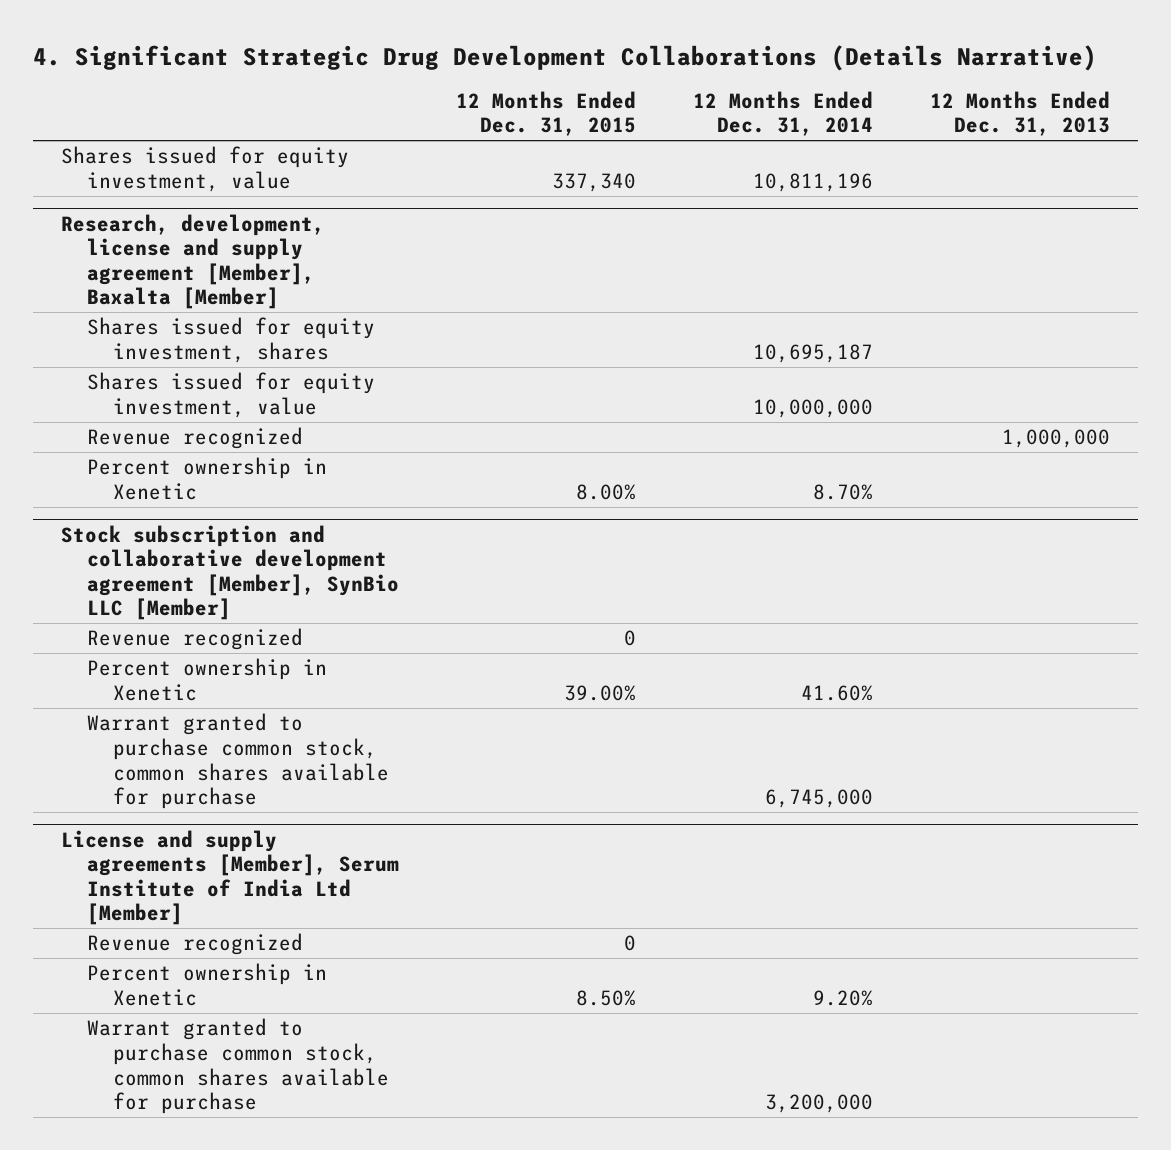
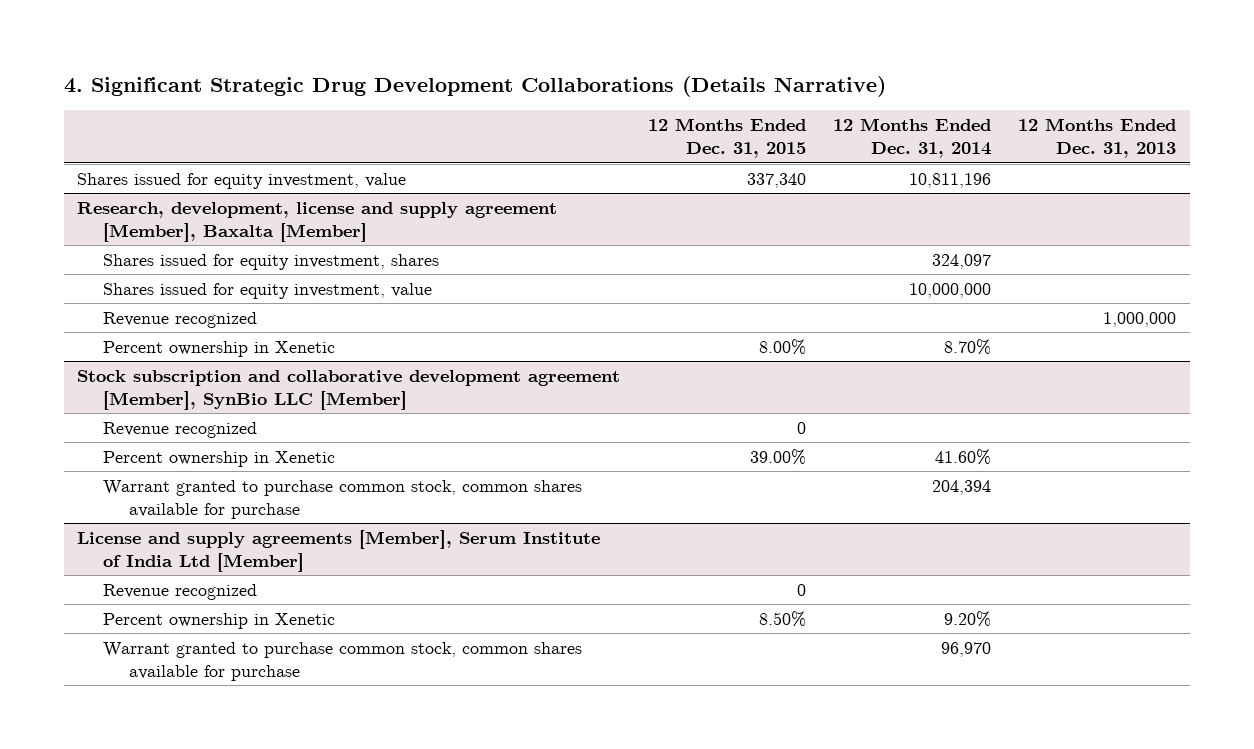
[752,343,873,363] 10,695,187 -> [931,253,991,269] 324,097
[764,789,873,809] 6,745,000 -> [931,479,991,495] 204,394
[764,1094,873,1114] 3,200,000 -> [940,641,991,657] 96,970

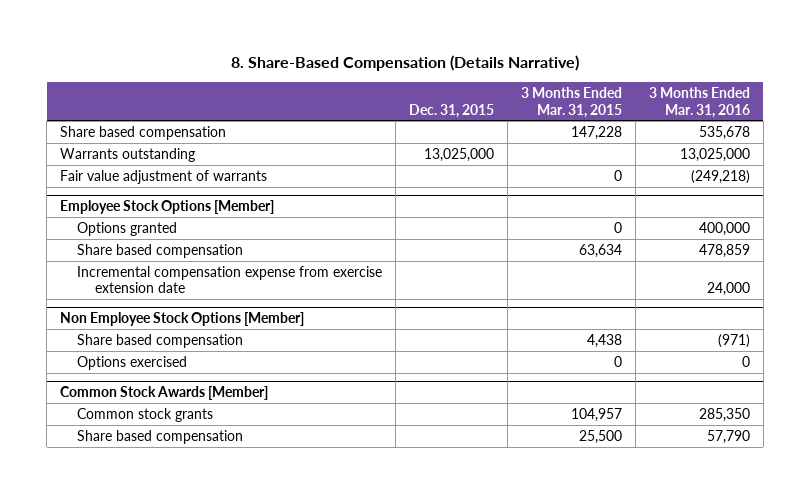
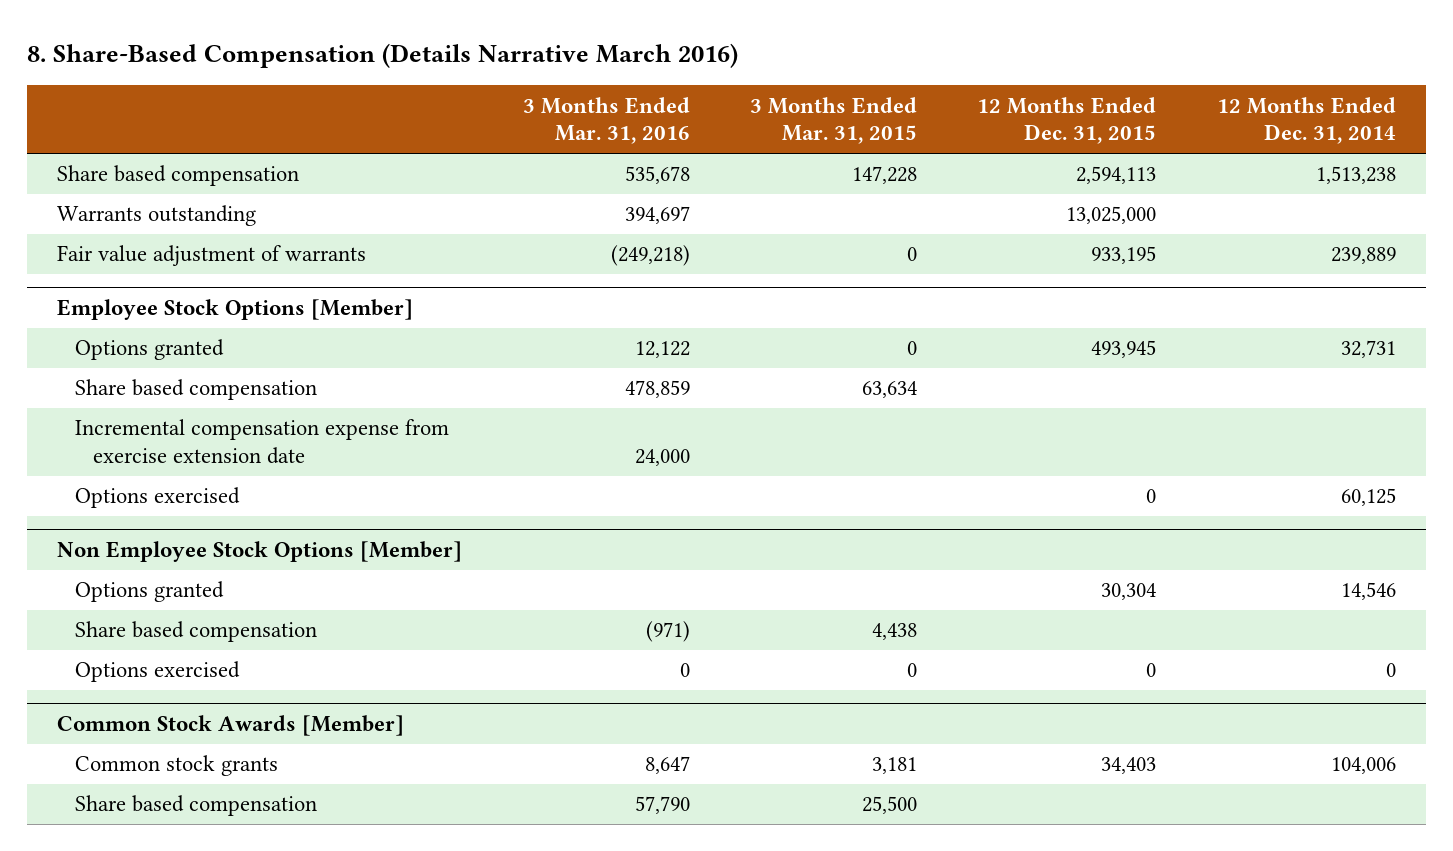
[230,55,579,72] 8. Share-Based Compensation (Details Narrative) -> [27,43,739,69] 8. Share-Based Compensation (Details Narrative March 2016)
[409,103,495,118] Dec. 31, 2015 -> none
none -> [977,96,1157,145] 12 Months Ended Dec. 31, 2015
none -> [1216,96,1396,145] 12 Months Ended Dec. 31, 2014
[679,147,750,162] 13,025,000 -> [624,206,690,225] 394,697
[698,221,750,236] 400,000 -> [634,341,690,359] 12,122
none -> [75,487,241,509] Options exercised
none -> [75,581,225,603] Options granted
[570,407,622,422] 104,957 -> [872,757,918,775] 3,181
[698,407,750,422] 285,350 -> [644,756,690,775] 8,647

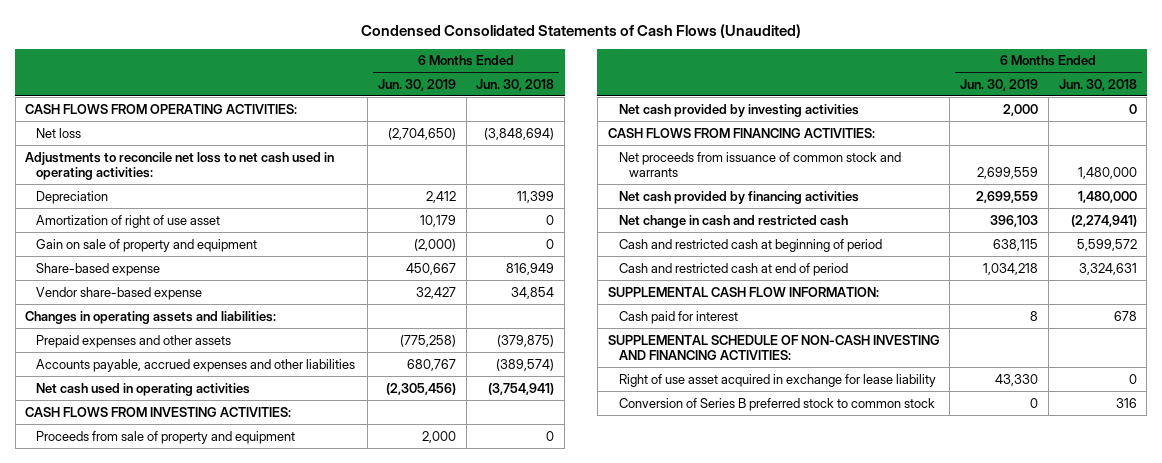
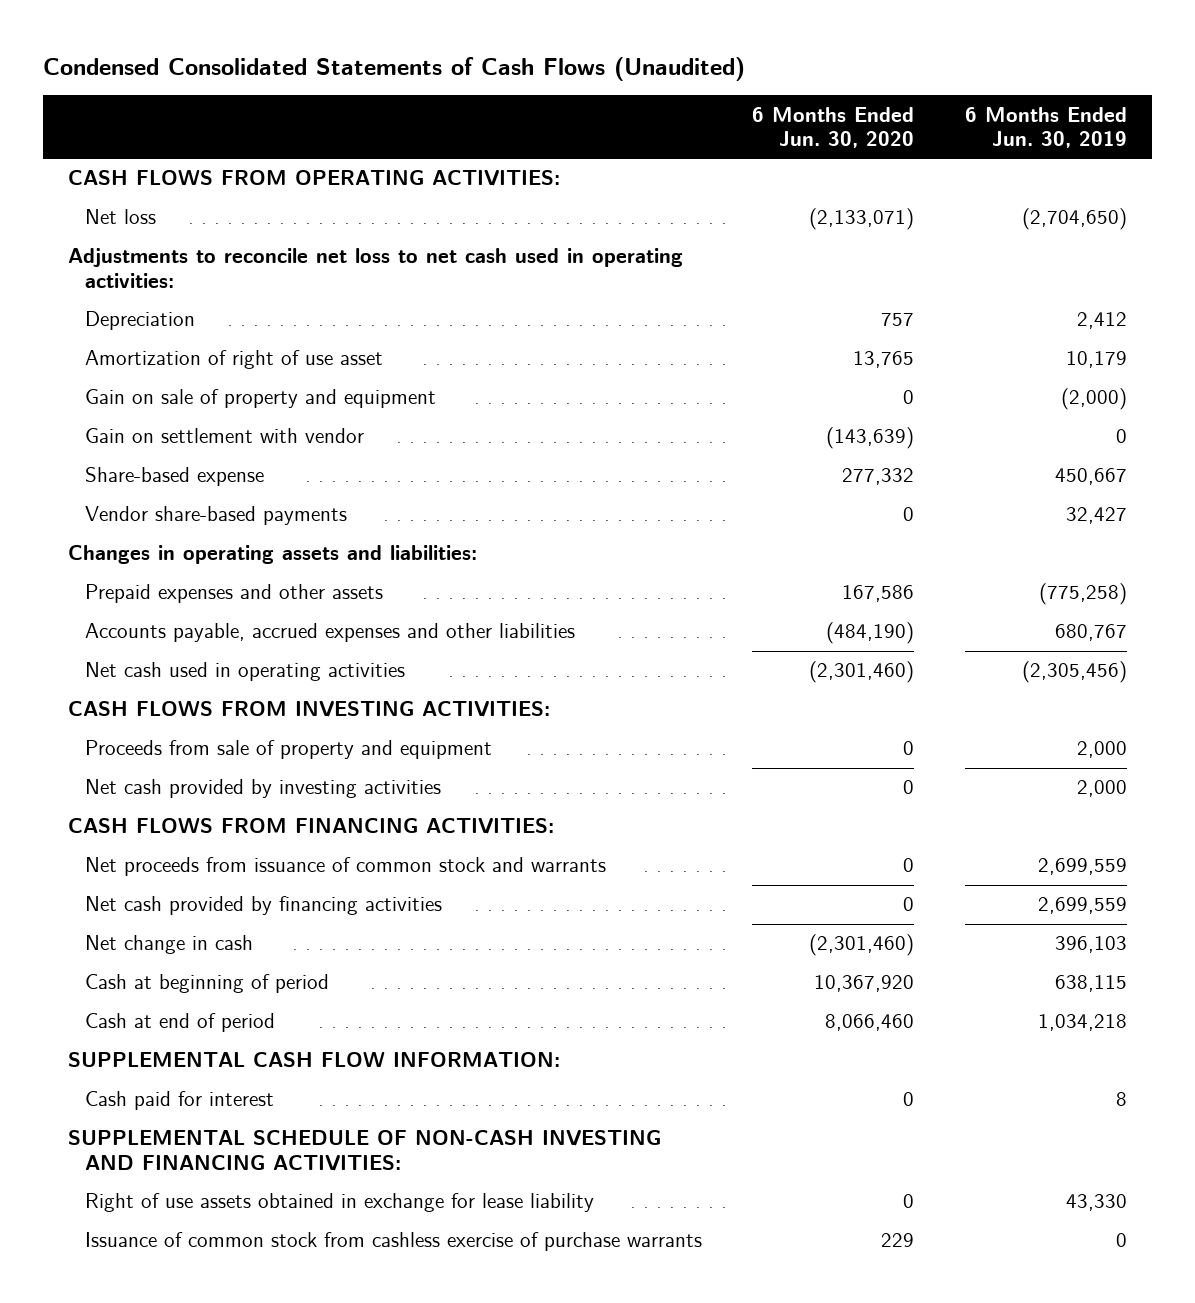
[476,78,555,91] Jun. 30, 2018 -> none
none -> [752,106,915,148] 6 Months Ended Jun. 30, 2020
none -> [84,428,364,444] Gain on settlement with vendor
[36,286,203,300] Vendor share-based expense -> [84,506,347,526] Vendor share-based payments
[618,214,848,228] Net change in cash and restricted cash -> [84,935,253,955] Net change in cash
[618,238,882,252] Cash and restricted cash at beginning of period -> [84,974,329,994] Cash at beginning of period
[618,262,848,276] Cash and restricted cash at end of period -> [84,1013,275,1033] Cash at end of period
[618,397,935,411] Conversion of Series B preferred stock to common stock -> none
[618,373,936,387] Right of use asset acquired in exchange for lease liability -> [84,1193,594,1213] Right of use assets obtained in exchange for lease liability
none -> [84,1232,702,1252] Issuance of common stock from cashless exercise of purchase warrants

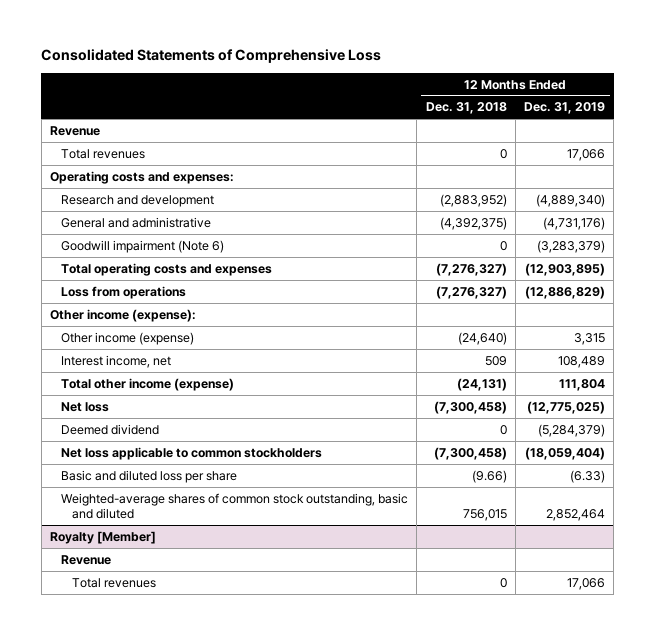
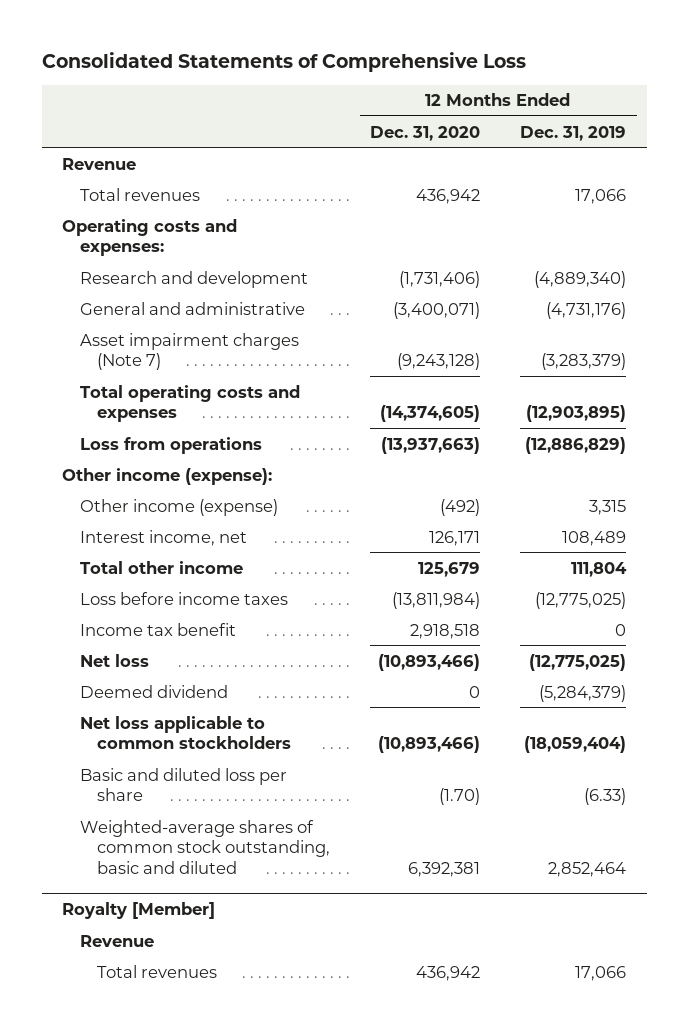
[425,102,507,115] Dec. 31, 2018 -> none
none -> [370,125,481,141] Dec. 31, 2020
[61,239,225,253] Goodwill impairment (Note 6) -> [79,332,299,371] Asset impairment charges (Note 7)
[61,377,235,391] Total other income (expense) -> [79,560,243,574] Total other income
none -> [79,591,288,605] Loss before income taxes
none -> [79,622,236,636] Income tax benefit

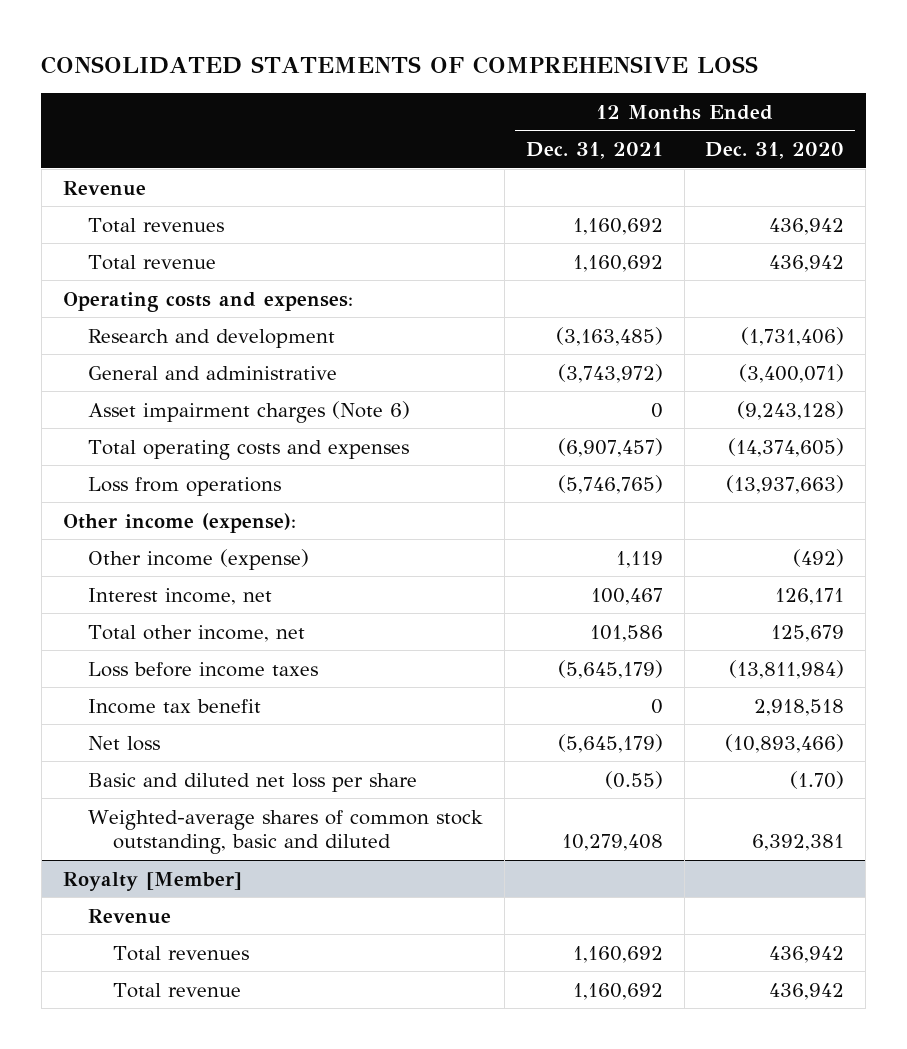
[41,51,526,72] Consolidated Statements of Comprehensive Loss -> [41,55,759,74] CONSOLIDATED STATEMENTS OF COMPREHENSIVE LOSS
[520,125,627,141] Dec. 31, 2019 -> none
none -> [525,142,663,160] Dec. 31, 2021
none -> [87,254,216,270] Total revenue
[79,332,299,371] Asset impairment charges (Note 7) -> [87,400,410,423] Asset impairment charges (Note 6)
[79,560,243,574] Total other income -> [87,624,305,642] Total other income, net
[79,684,228,698] Deemed dividend -> none
[79,715,292,750] Net loss applicable to common stockholders -> none
[79,767,287,802] Basic and diluted loss per share -> [87,772,417,792] Basic and diluted net loss per share
none -> [113,982,242,998] Total revenue

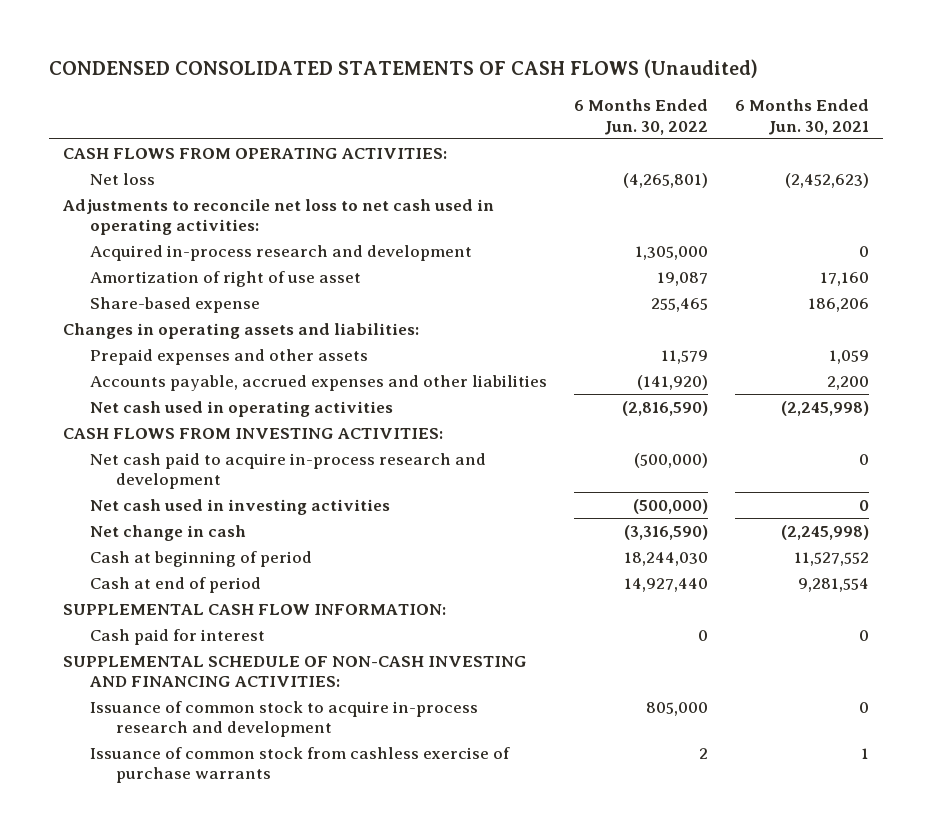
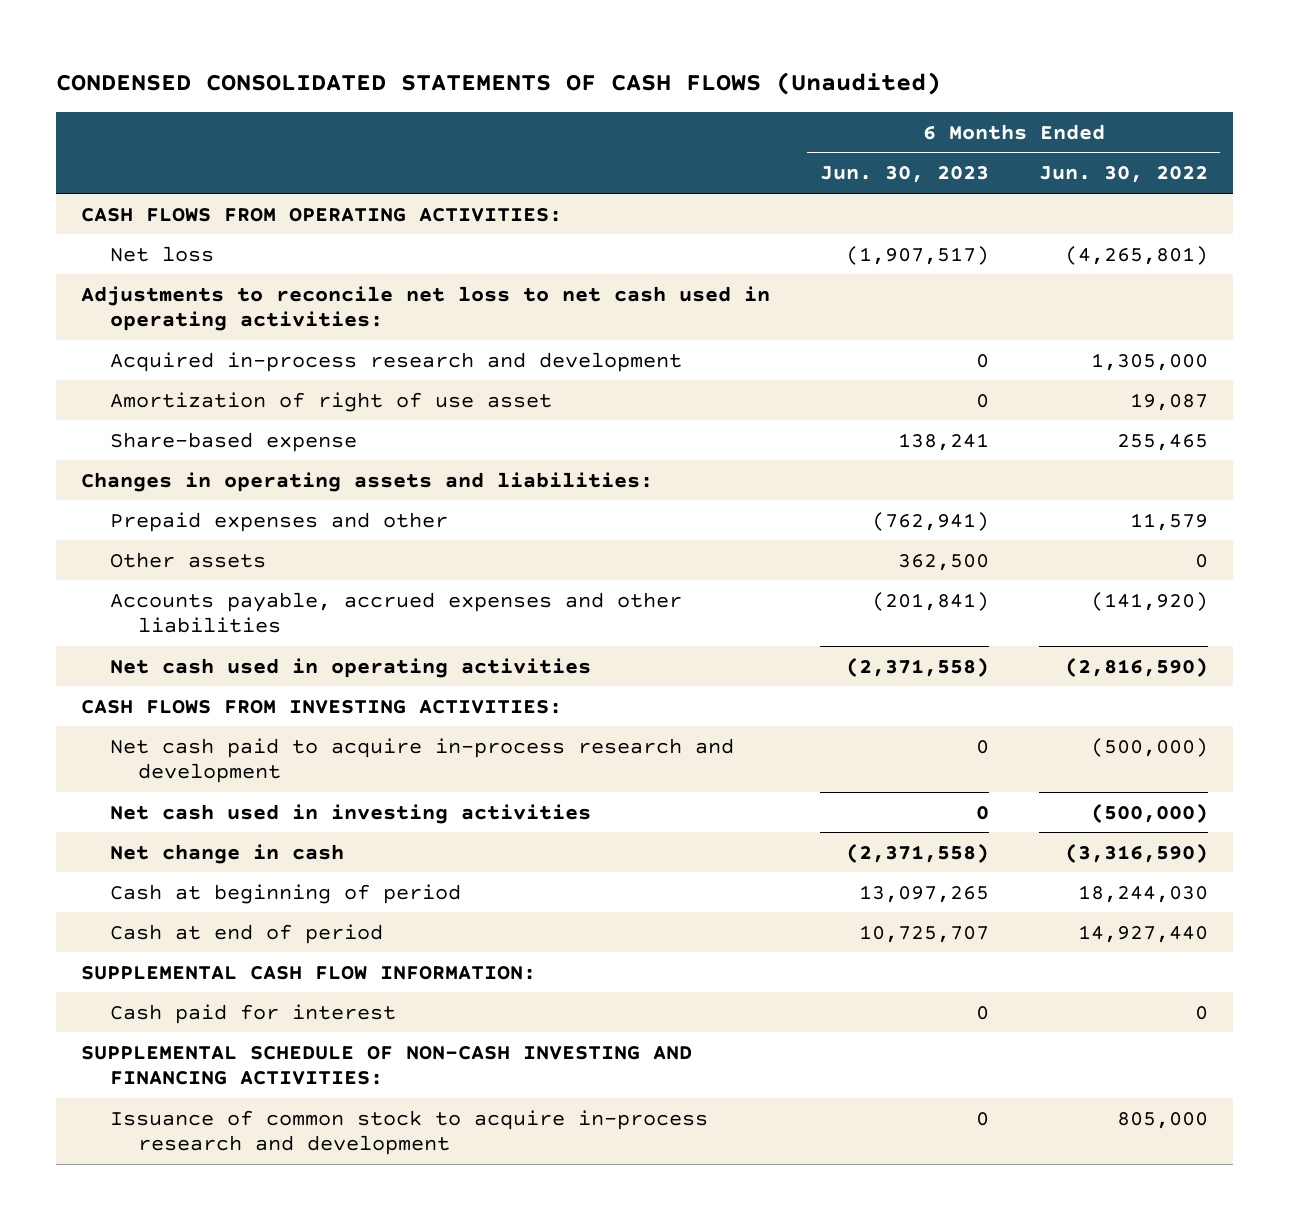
[735,99,870,135] 6 Months Ended Jun. 30, 2021 -> none
none -> [819,166,989,184] Jun. 30, 2023
[89,348,368,365] Prepaid expenses and other assets -> [109,511,448,532] Prepaid expenses and other
none -> [109,551,266,568] Other assets
[89,746,510,784] Issuance of common stock from cashless exercise of purchase warrants -> none

